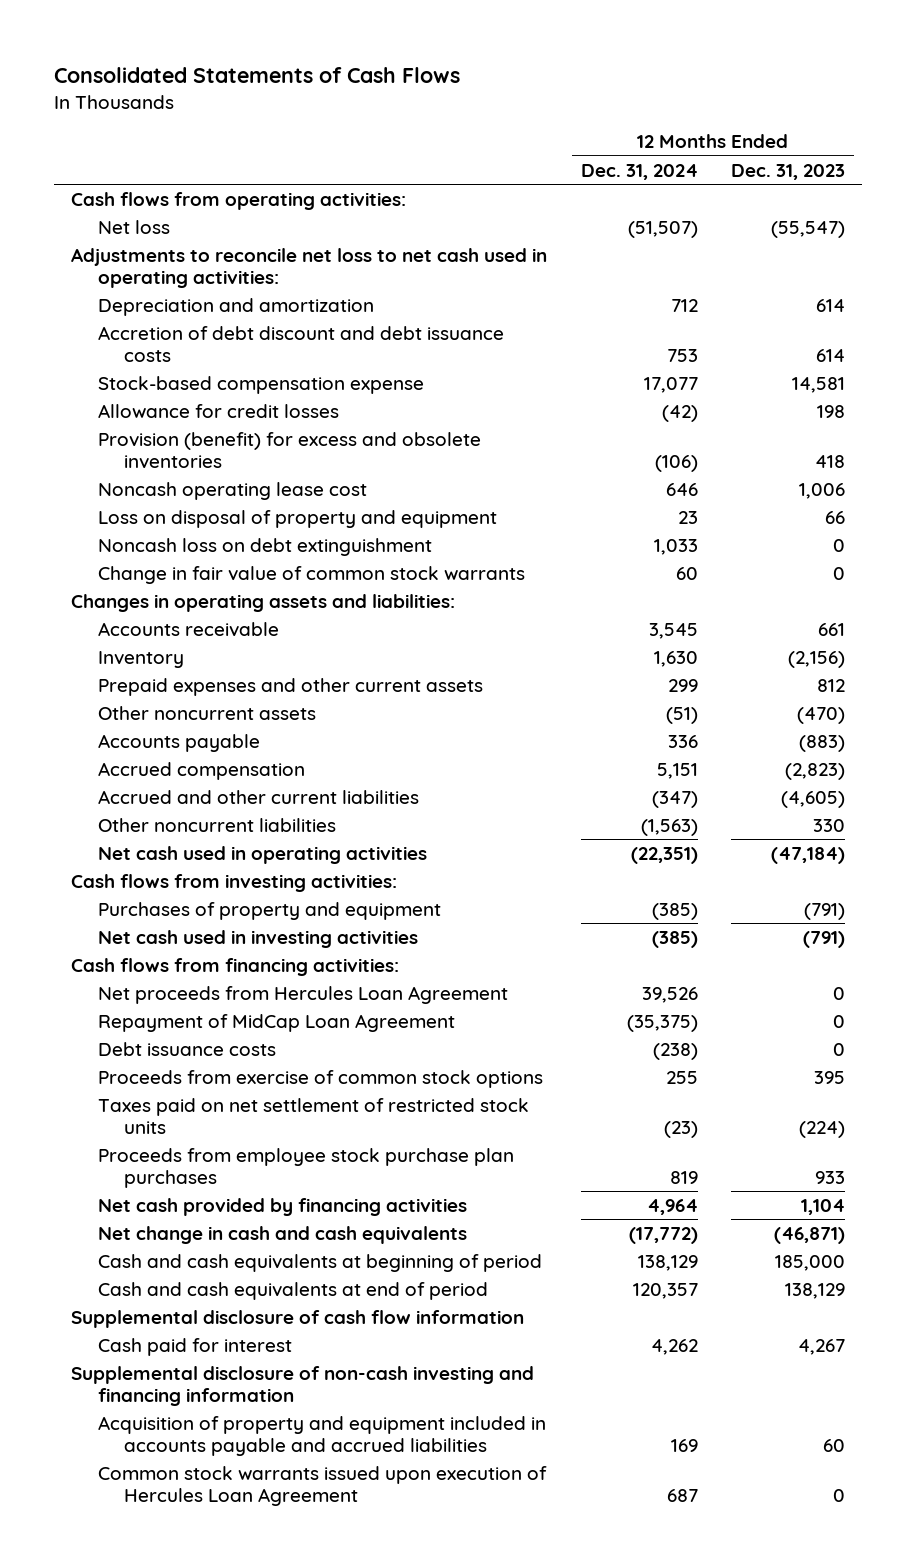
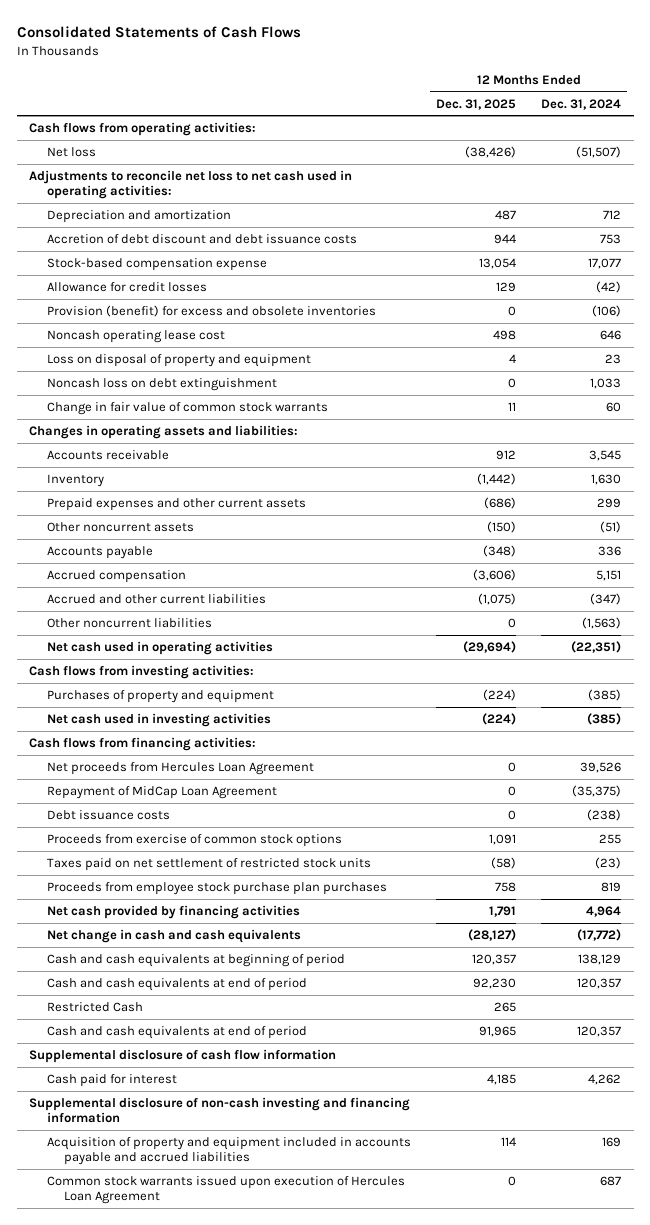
[731,163,846,180] Dec. 31, 2023 -> none
none -> [435,98,516,110] Dec. 31, 2025
none -> [46,1001,143,1012] Restricted Cash
none -> [46,1025,307,1039] Cash and cash equivalents at end of period

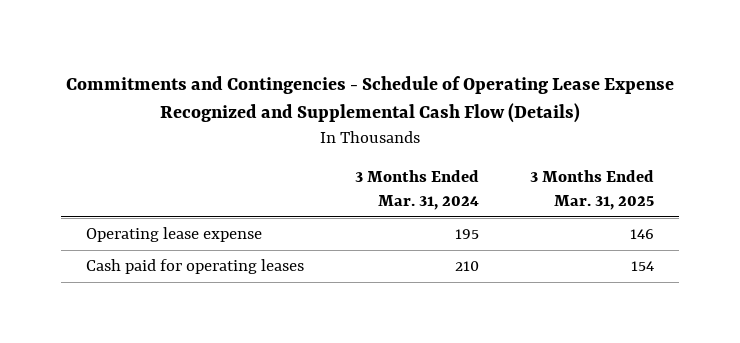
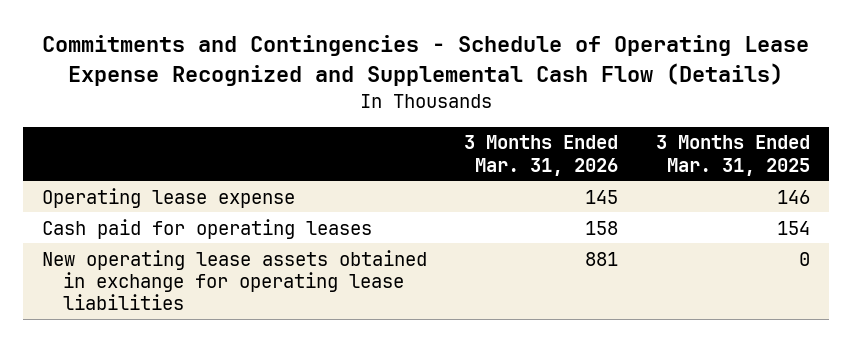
[355,170,480,210] 3 Months Ended Mar. 31, 2024 -> none
none -> [464,135,619,176] 3 Months Ended Mar. 31, 2026
none -> [41,249,427,310] New operating lease assets obtained in exchange for operating lease liabilities

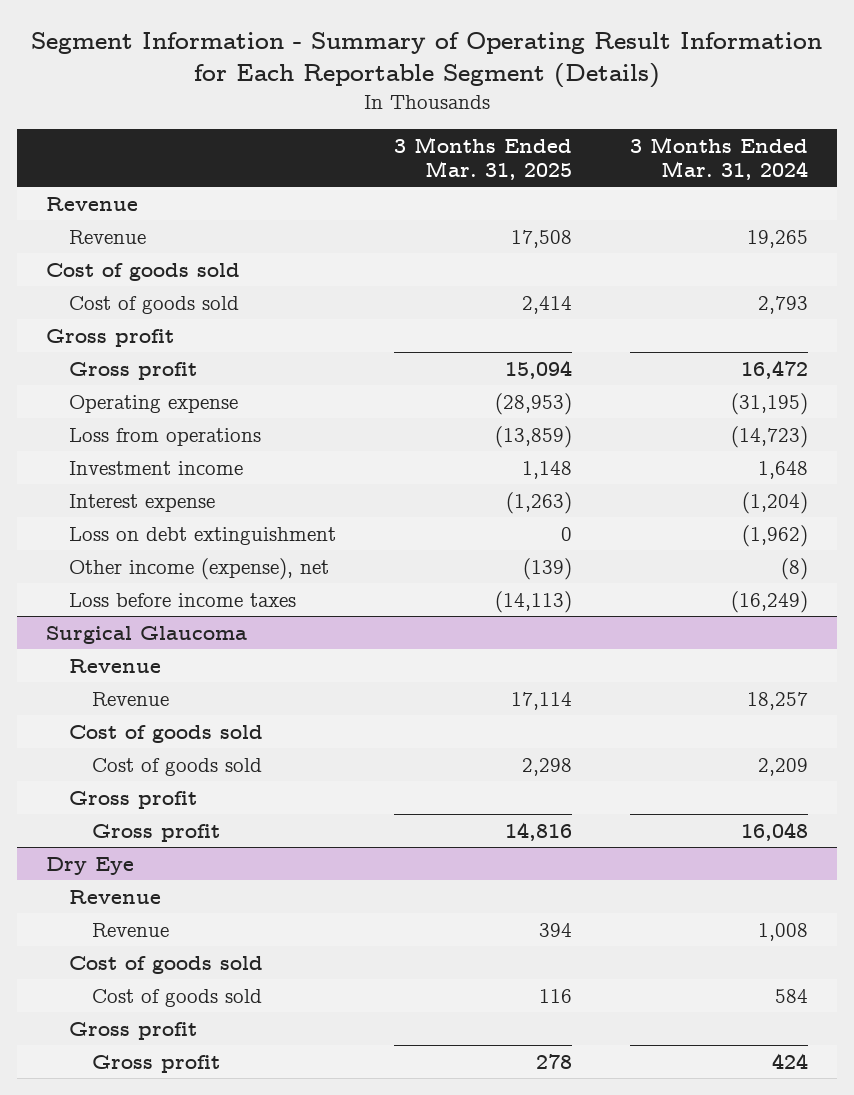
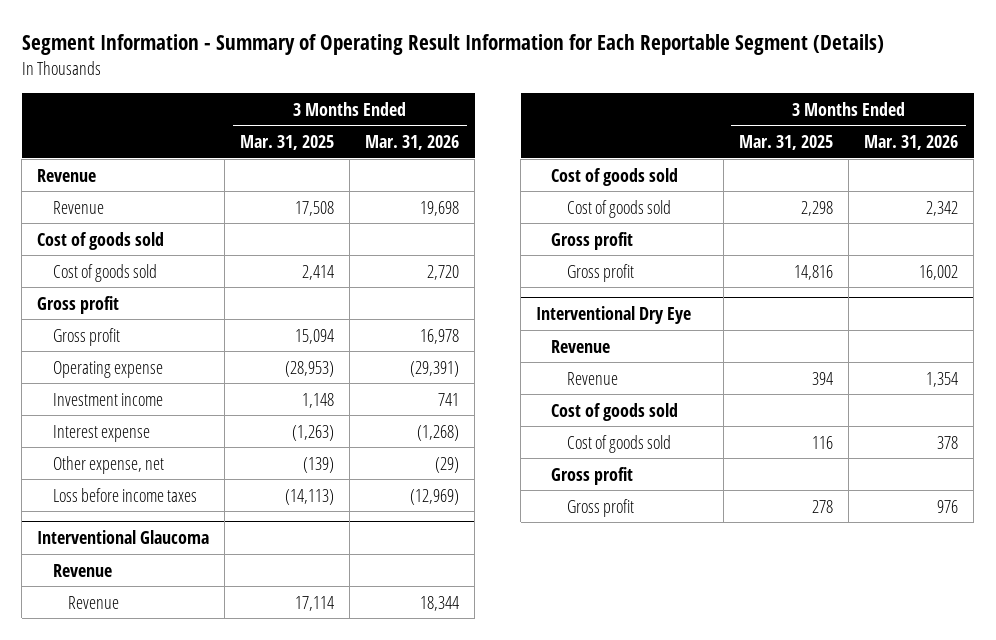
[629,136,808,181] 3 Months Ended Mar. 31, 2024 -> none
none -> [365,135,460,151] Mar. 31, 2026
[69,427,262,446] Loss from operations -> none
[69,526,337,545] Loss on debt extinguishment -> none
[69,557,330,580] Other income (expense), net -> [52,455,164,474] Other expense, net
[46,625,248,644] Surgical Glaucoma -> [37,530,210,545] Interventional Glaucoma
[46,856,135,875] Dry Eye -> [536,306,692,325] Interventional Dry Eye

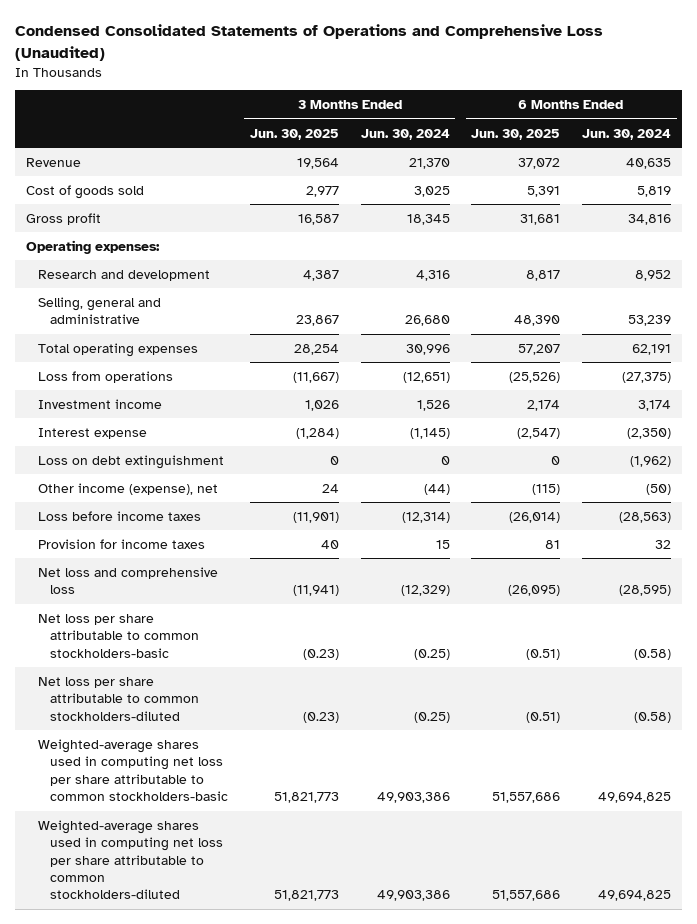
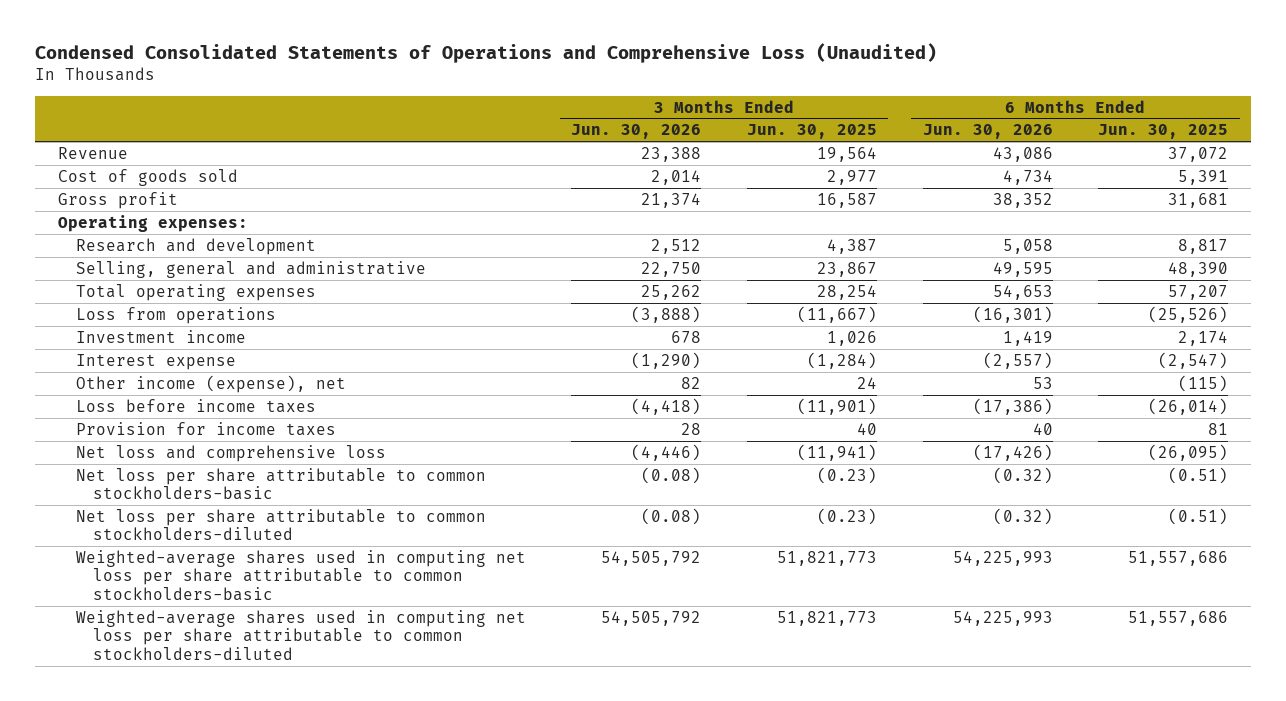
[360,128,450,140] Jun. 30, 2024 -> none
[582,128,672,140] Jun. 30, 2024 -> none
none -> [571,124,702,140] Jun. 30, 2026
none -> [922,124,1053,140] Jun. 30, 2026
[37,454,224,469] Loss on debt extinguishment -> none

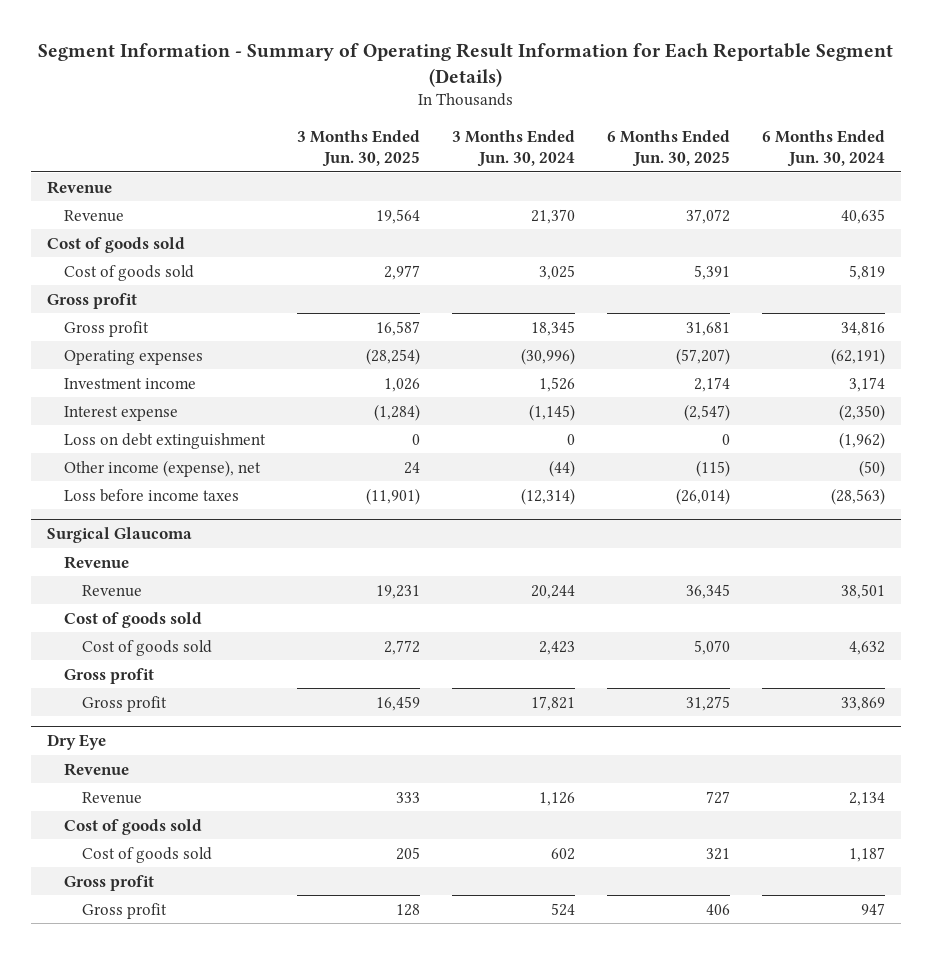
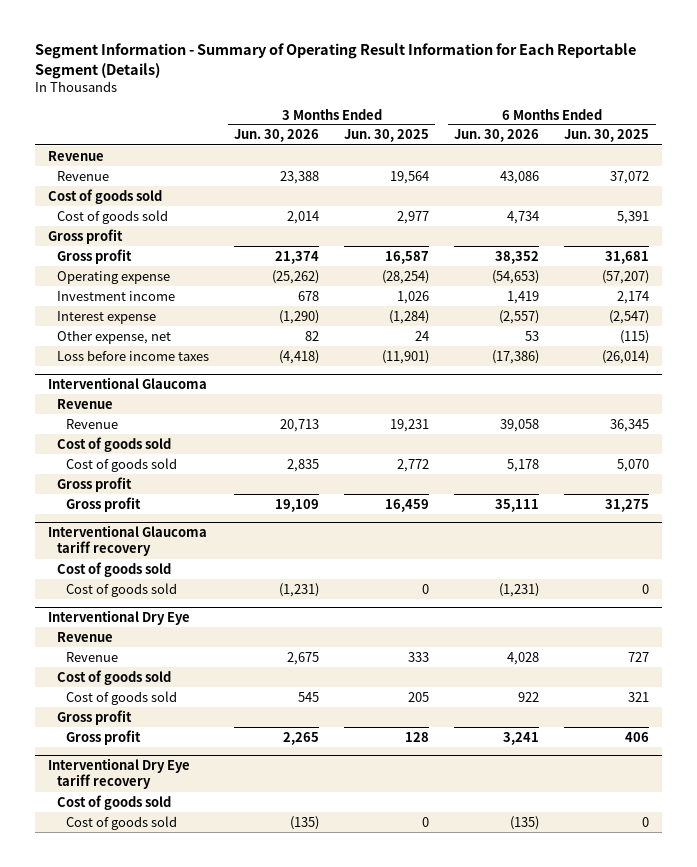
[452,129,576,168] 3 Months Ended Jun. 30, 2024 -> none
[761,129,885,168] 6 Months Ended Jun. 30, 2024 -> none
none -> [234,129,320,143] Jun. 30, 2026
none -> [454,129,540,143] Jun. 30, 2026
[64,349,204,365] Operating expenses -> [56,270,170,284] Operating expense
[64,432,267,449] Loss on debt extinguishment -> none
[64,459,262,477] Other income (expense), net -> [56,329,171,344] Other expense, net
[46,527,192,544] Surgical Glaucoma -> [47,376,207,389] Interventional Glaucoma
none -> [47,524,207,557] Interventional Glaucoma tariff recovery
none -> [56,561,171,577] Cost of goods sold
none -> [66,582,178,597] Cost of goods sold
[46,734,106,751] Dry Eye -> [47,609,190,625] Interventional Dry Eye
none -> [47,757,190,790] Interventional Dry Eye tariff recovery
none -> [56,794,171,810] Cost of goods sold
none -> [66,815,178,830] Cost of goods sold

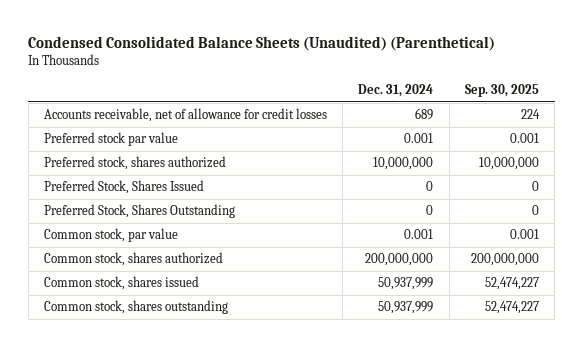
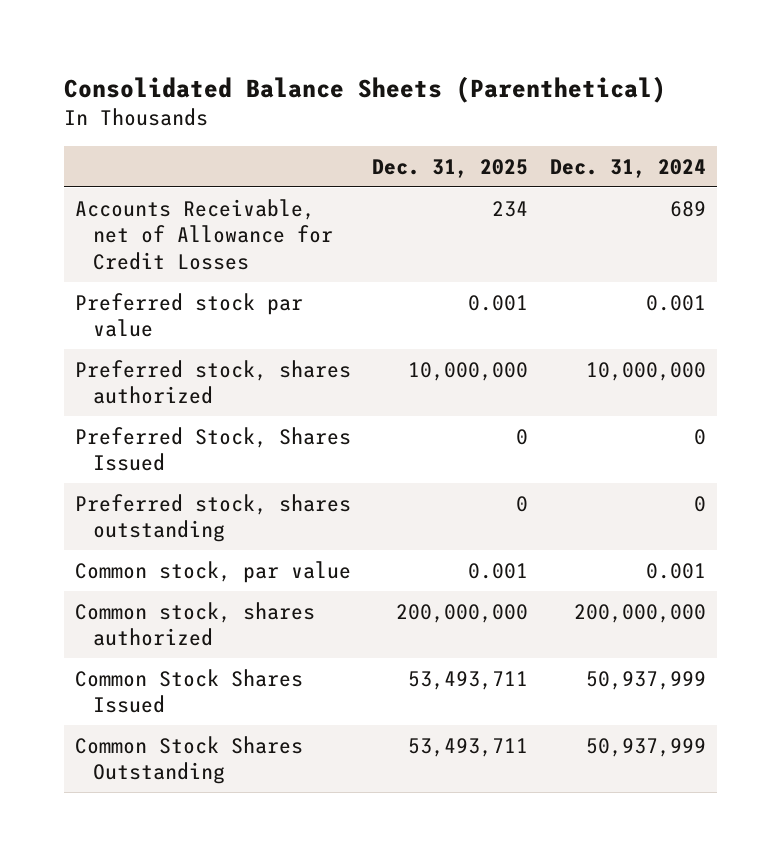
[28,35,496,51] Condensed Consolidated Balance Sheets (Unaudited) (Parenthetical) -> [63,75,666,103] Consolidated Balance Sheets (Parenthetical)
[464,84,539,98] Sep. 30, 2025 -> none
none -> [372,158,529,178] Dec. 31, 2025
[43,108,327,123] Accounts receivable, net of allowance for credit losses -> [74,198,334,270] Accounts Receivable, net of Allowance for Credit Losses
[43,204,235,219] Preferred Stock, Shares Outstanding -> [74,493,351,543] Preferred stock, shares outstanding
[43,276,199,291] Common stock, shares issued -> [74,668,303,714] Common Stock Shares Issued
[43,300,228,315] Common stock, shares outstanding -> [74,735,303,785] Common Stock Shares Outstanding

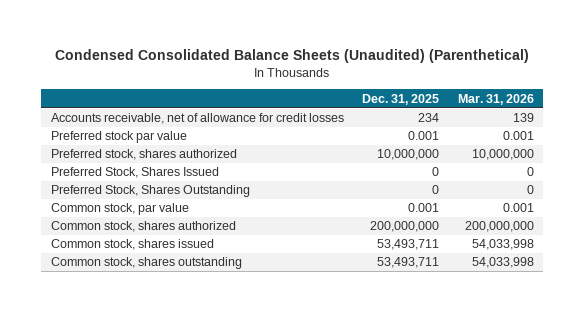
[63,75,666,103] Consolidated Balance Sheets (Parenthetical) -> [55,49,530,64] Condensed Consolidated Balance Sheets (Unaudited) (Parenthetical)
[550,158,707,178] Dec. 31, 2024 -> none
none -> [457,93,534,105] Mar. 31, 2026
[74,198,334,270] Accounts Receivable, net of Allowance for Credit Losses -> [50,113,344,125] Accounts receivable, net of allowance for credit losses
[74,493,351,543] Preferred stock, shares outstanding -> [50,185,250,198] Preferred Stock, Shares Outstanding
[74,668,303,714] Common Stock Shares Issued -> [50,239,214,251] Common stock, shares issued
[74,735,303,785] Common Stock Shares Outstanding -> [50,257,242,270] Common stock, shares outstanding

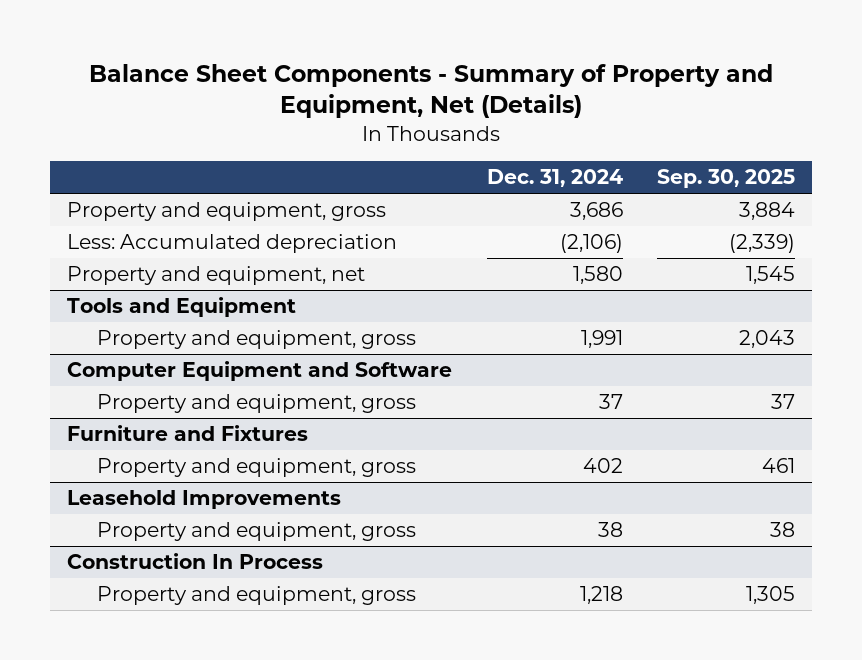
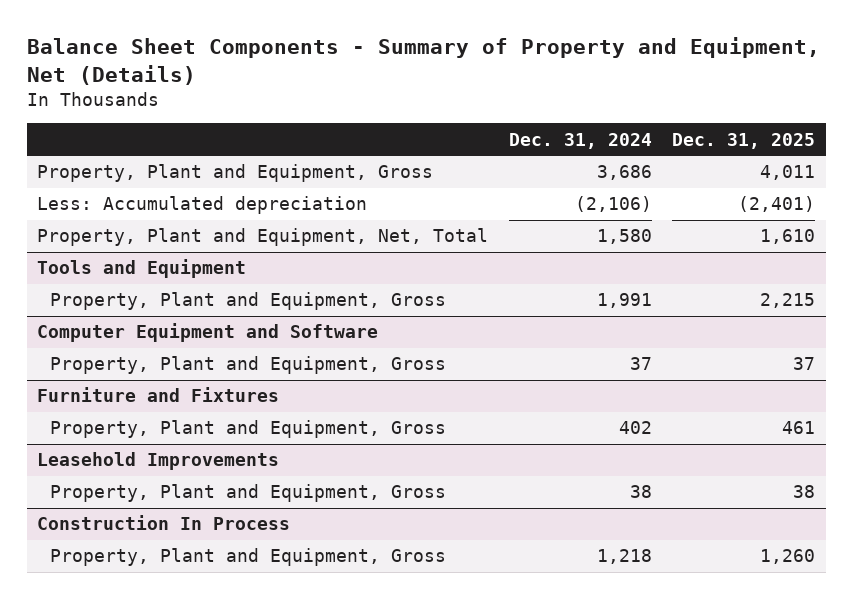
[656,169,795,189] Sep. 30, 2025 -> none
none -> [672,132,816,149] Dec. 31, 2025
[67,202,387,222] Property and equipment, gross -> [37,164,434,183] Property, Plant and Equipment, Gross
[67,266,366,286] Property and equipment, net -> [37,228,489,247] Property, Plant and Equipment, Net, Total
[96,330,416,350] Property and equipment, gross -> [50,292,447,311] Property, Plant and Equipment, Gross
[96,394,416,414] Property and equipment, gross -> [50,356,447,375] Property, Plant and Equipment, Gross
[96,458,416,478] Property and equipment, gross -> [50,420,447,439] Property, Plant and Equipment, Gross
[96,522,416,542] Property and equipment, gross -> [50,484,447,503] Property, Plant and Equipment, Gross
[96,586,416,606] Property and equipment, gross -> [50,548,447,567] Property, Plant and Equipment, Gross

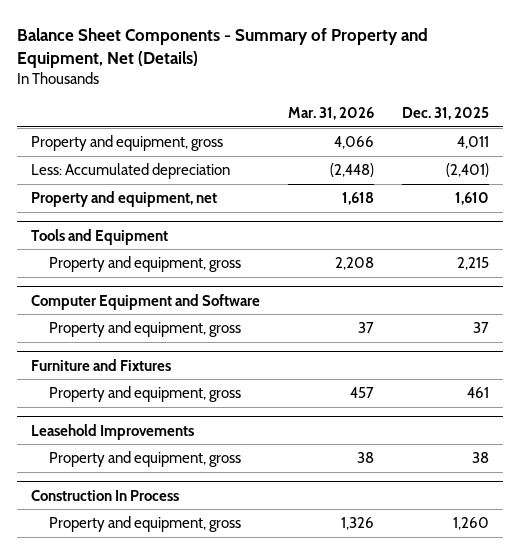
[508,132,652,149] Dec. 31, 2024 -> none
none -> [288,107,375,121] Mar. 31, 2026
[37,164,434,183] Property, Plant and Equipment, Gross -> [31,135,224,152] Property and equipment, gross
[37,228,489,247] Property, Plant and Equipment, Net, Total -> [31,191,218,208] Property and equipment, net
[50,292,447,311] Property, Plant and Equipment, Gross -> [49,256,242,273] Property and equipment, gross
[50,356,447,375] Property, Plant and Equipment, Gross -> [49,321,242,338] Property and equipment, gross
[50,420,447,439] Property, Plant and Equipment, Gross -> [49,386,242,403] Property and equipment, gross
[50,484,447,503] Property, Plant and Equipment, Gross -> [49,451,242,468] Property and equipment, gross
[50,548,447,567] Property, Plant and Equipment, Gross -> [49,516,242,533] Property and equipment, gross

